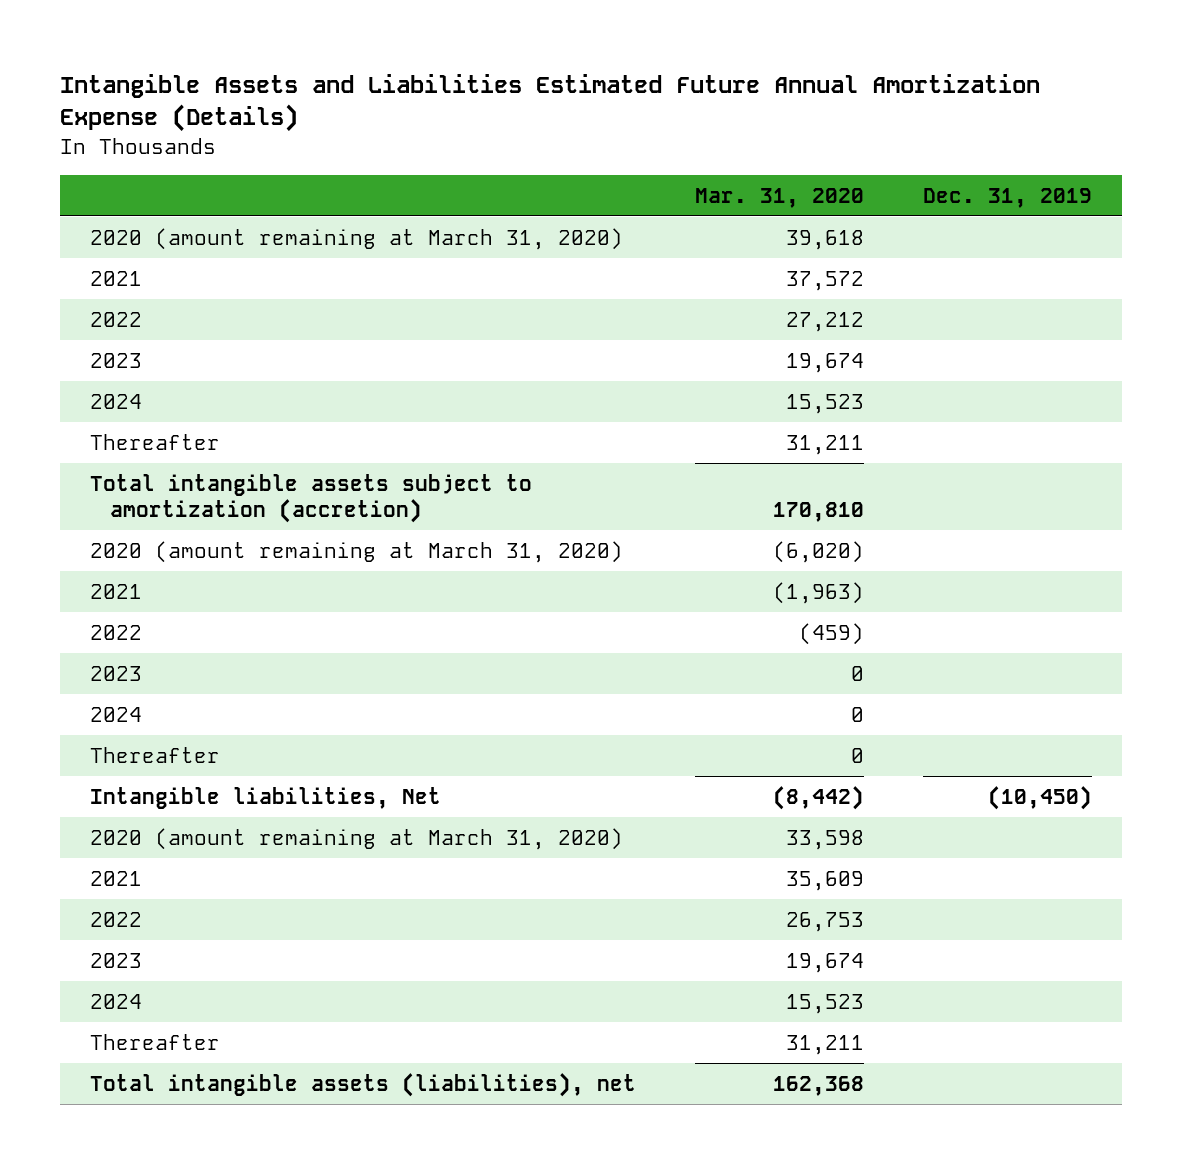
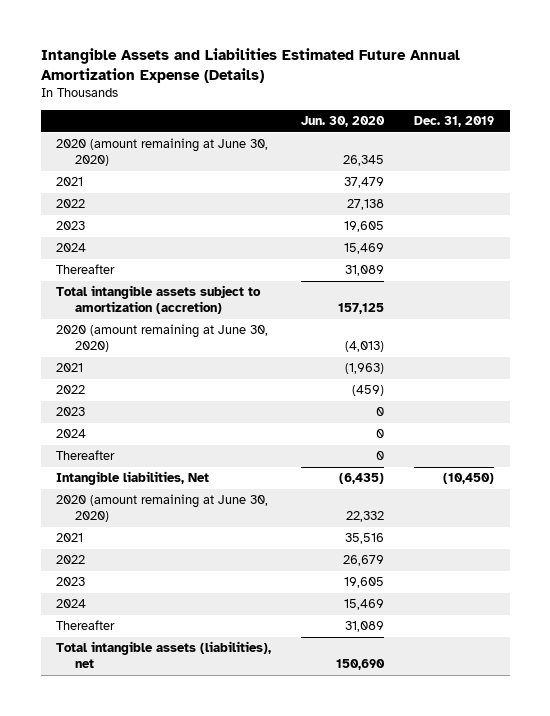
[694,187,864,208] Mar. 31, 2020 -> none
none -> [301,116,386,128] Jun. 30, 2020
[89,227,623,250] 2020 (amount remaining at March 31, 2020) -> [55,138,268,167] 2020 (amount remaining at June 30, 2020)
[89,540,623,563] 2020 (amount remaining at March 31, 2020) -> [55,324,268,353] 2020 (amount remaining at June 30, 2020)
[89,827,623,850] 2020 (amount remaining at March 31, 2020) -> [55,494,268,523] 2020 (amount remaining at June 30, 2020)

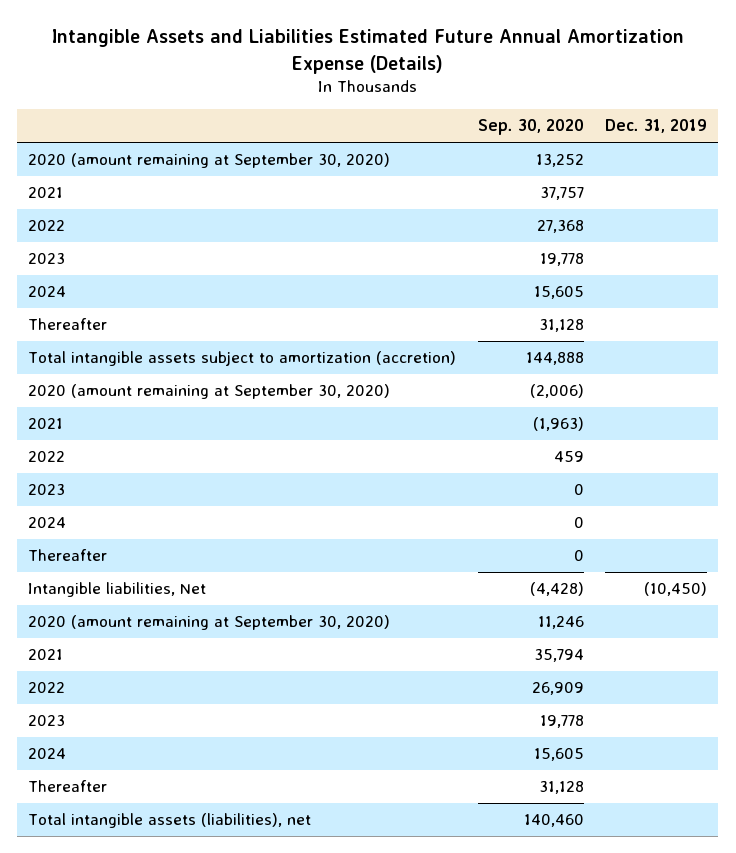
[301,116,386,128] Jun. 30, 2020 -> none
none -> [477,119,584,136] Sep. 30, 2020
[55,138,268,167] 2020 (amount remaining at June 30, 2020) -> [28,153,391,169] 2020 (amount remaining at September 30, 2020)
[55,324,268,353] 2020 (amount remaining at June 30, 2020) -> [28,384,391,400] 2020 (amount remaining at September 30, 2020)
[55,494,268,523] 2020 (amount remaining at June 30, 2020) -> [28,615,391,631] 2020 (amount remaining at September 30, 2020)

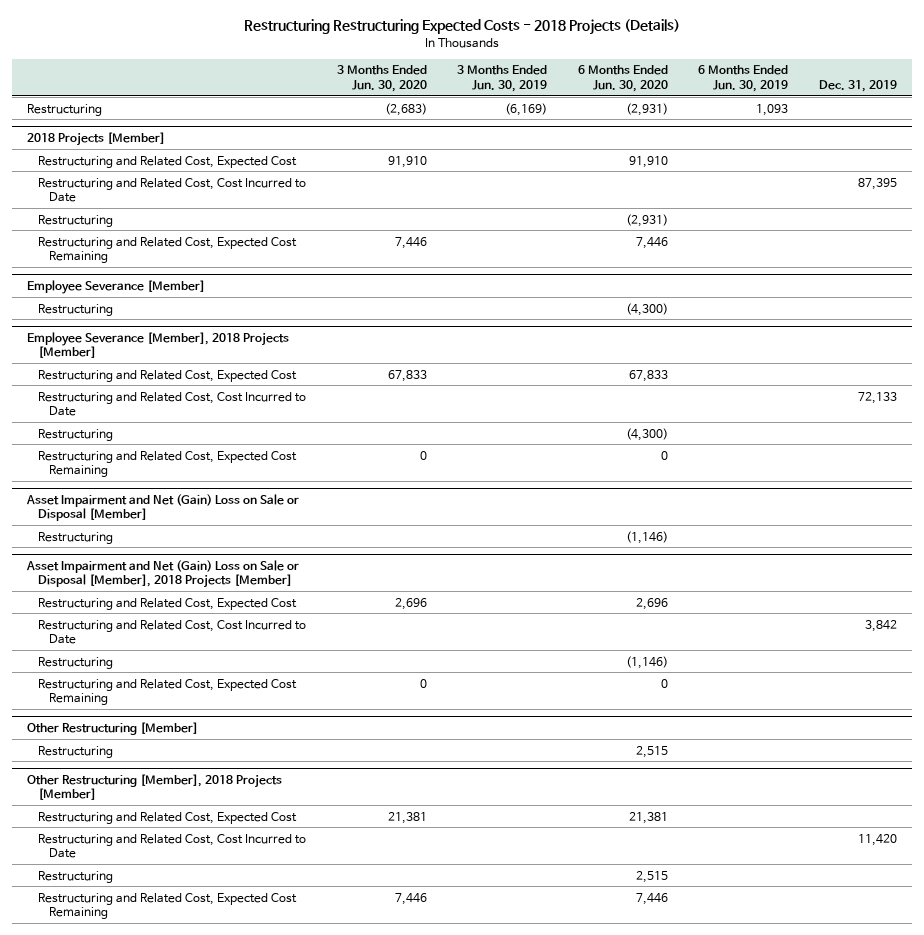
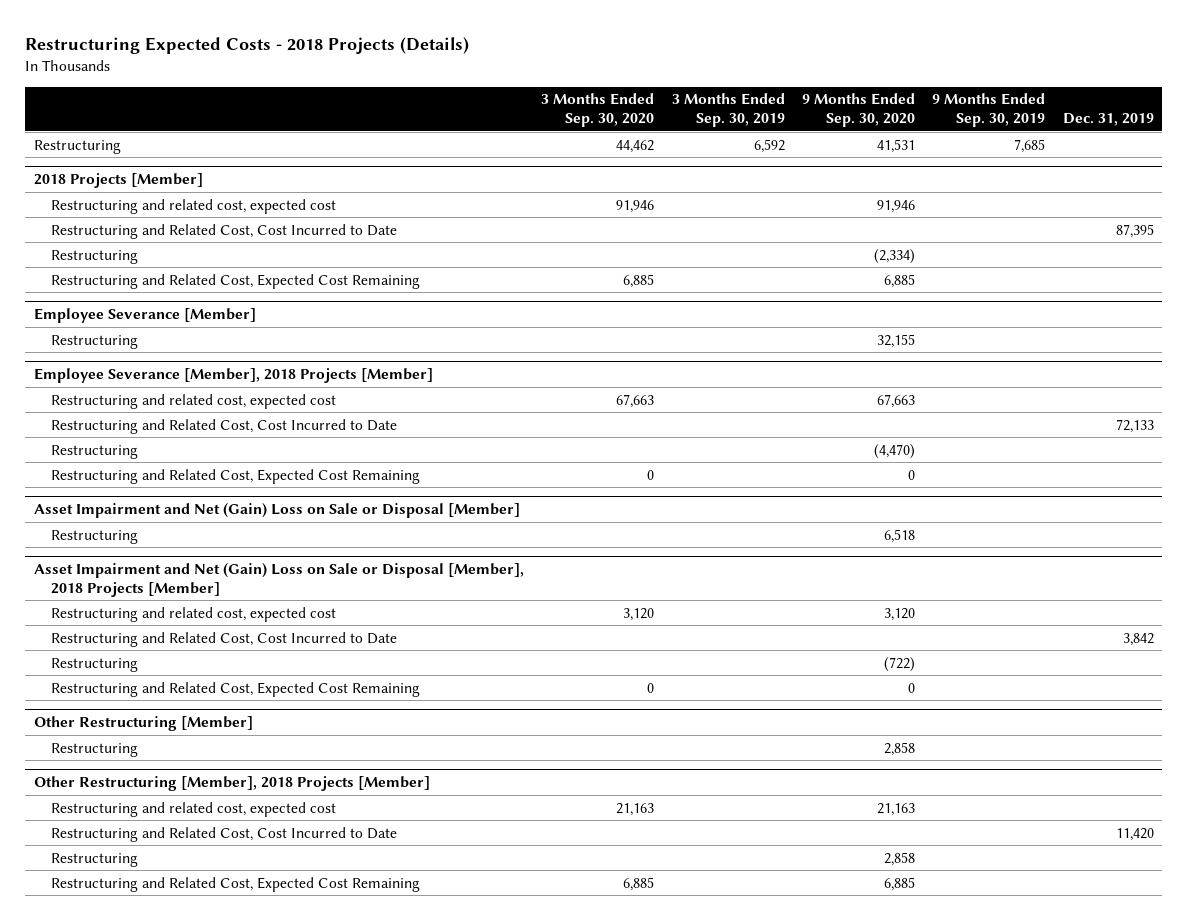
[243,19,680,36] Restructuring Restructuring Expected Costs - 2018 Projects (Details) -> [25,36,470,54] Restructuring Expected Costs - 2018 Projects (Details)
[336,65,427,92] 3 Months Ended Jun. 30, 2020 -> none
[457,65,548,92] 3 Months Ended Jun. 30, 2019 -> none
[577,65,668,92] 6 Months Ended Jun. 30, 2020 -> none
[698,65,789,92] 6 Months Ended Jun. 30, 2019 -> none
none -> [541,93,655,128] 3 Months Ended Sep. 30, 2020
none -> [671,93,785,128] 3 Months Ended Sep. 30, 2019
none -> [801,93,915,128] 9 Months Ended Sep. 30, 2020
none -> [932,93,1046,128] 9 Months Ended Sep. 30, 2019
[38,155,298,168] Restructuring and Related Cost, Expected Cost -> [50,198,336,214] Restructuring and related cost, expected cost
[38,369,298,382] Restructuring and Related Cost, Expected Cost -> [50,393,336,409] Restructuring and related cost, expected cost
[38,597,298,610] Restructuring and Related Cost, Expected Cost -> [50,606,336,622] Restructuring and related cost, expected cost
[38,811,298,824] Restructuring and Related Cost, Expected Cost -> [50,801,336,817] Restructuring and related cost, expected cost

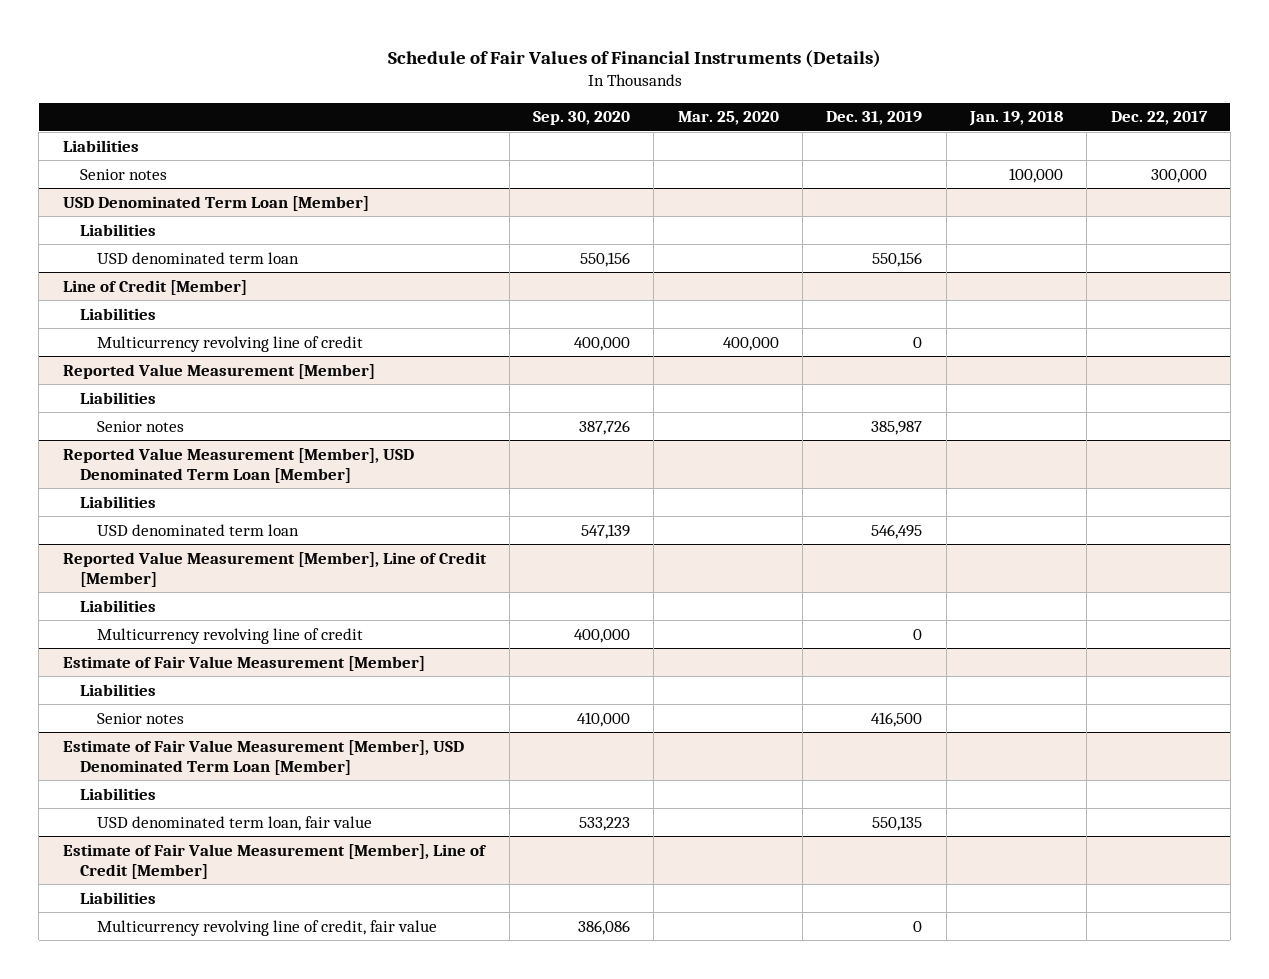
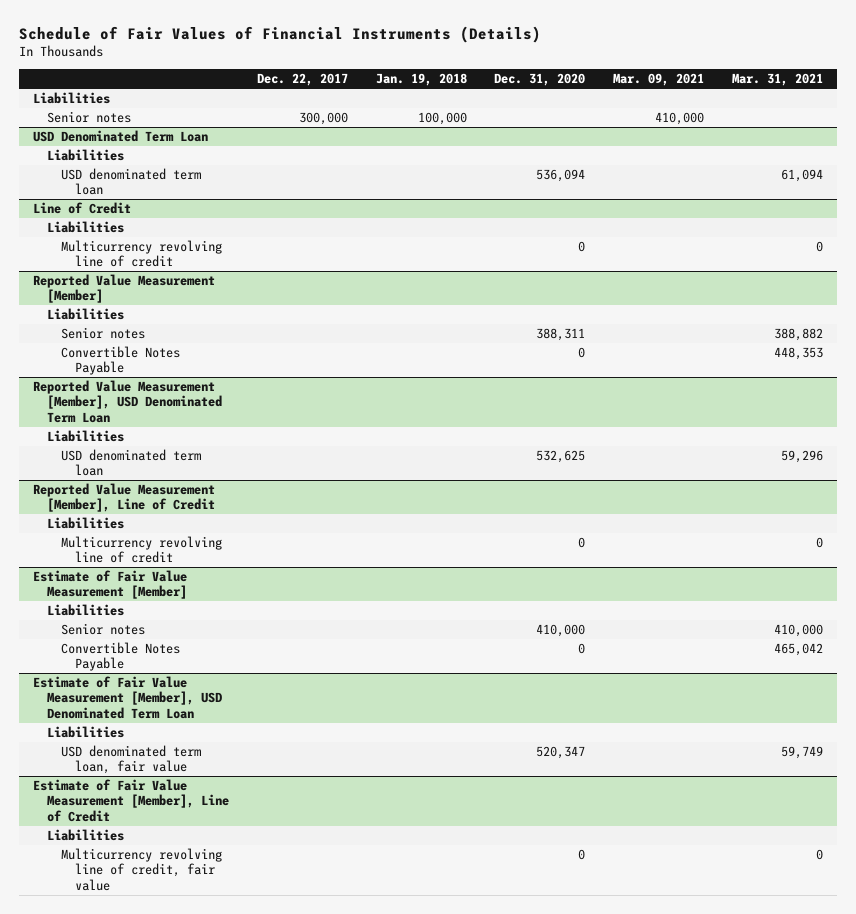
[533,111,631,126] Sep. 30, 2020 -> none
[677,111,779,126] Mar. 25, 2020 -> none
[826,111,923,126] Dec. 31, 2019 -> none
none -> [494,73,586,87] Dec. 31, 2020
none -> [613,73,705,87] Mar. 09, 2021
none -> [732,73,824,87] Mar. 31, 2021
[62,195,369,211] USD Denominated Term Loan [Member] -> [32,129,208,142] USD Denominated Term Loan
[62,279,247,295] Line of Credit [Member] -> [32,201,131,214] Line of Credit
none -> [61,345,181,376] Convertible Notes Payable
[62,447,414,483] Reported Value Measurement [Member], USD Denominated Term Loan [Member] -> [32,379,222,423] Reported Value Measurement [Member], USD Denominated Term Loan
[62,551,487,587] Reported Value Measurement [Member], Line of Credit [Member] -> [32,482,215,513] Reported Value Measurement [Member], Line of Credit
none -> [61,641,181,672] Convertible Notes Payable
[62,739,464,775] Estimate of Fair Value Measurement [Member], USD Denominated Term Loan [Member] -> [32,675,222,719] Estimate of Fair Value Measurement [Member], USD Denominated Term Loan
[62,843,487,879] Estimate of Fair Value Measurement [Member], Line of Credit [Member] -> [32,778,229,822] Estimate of Fair Value Measurement [Member], Line of Credit

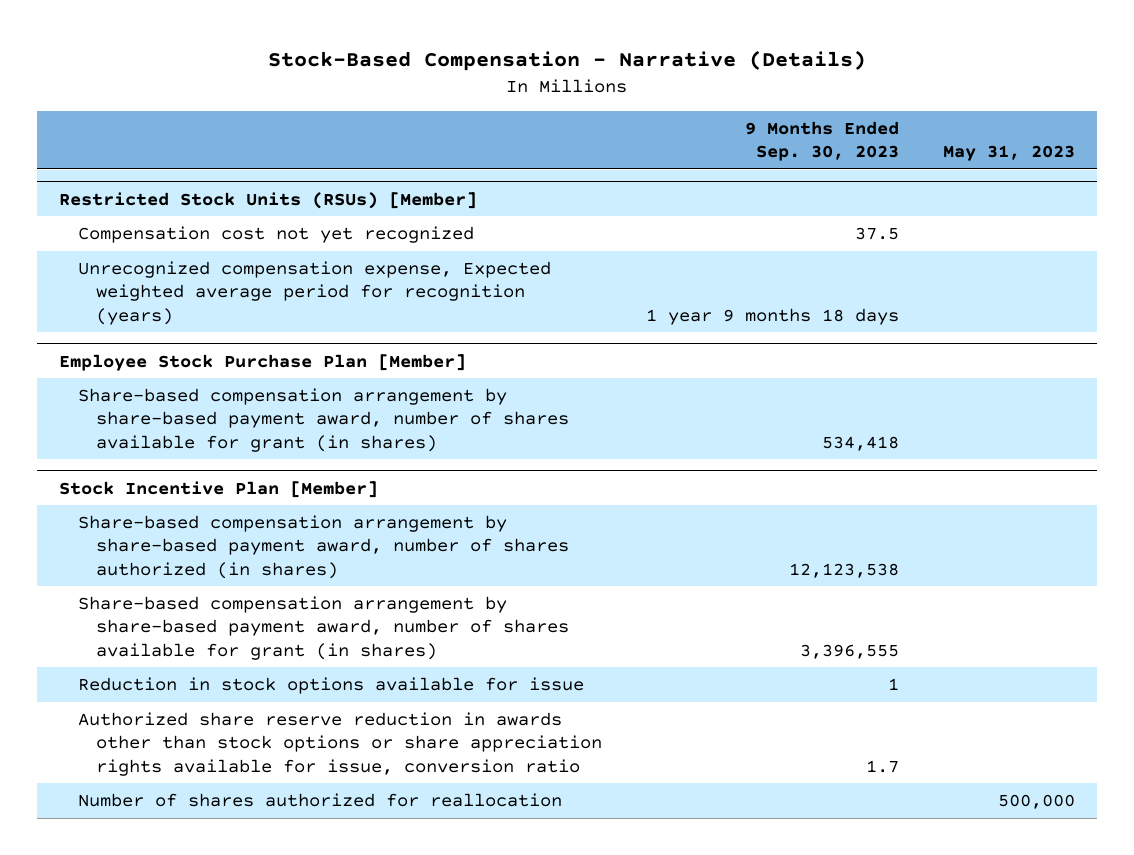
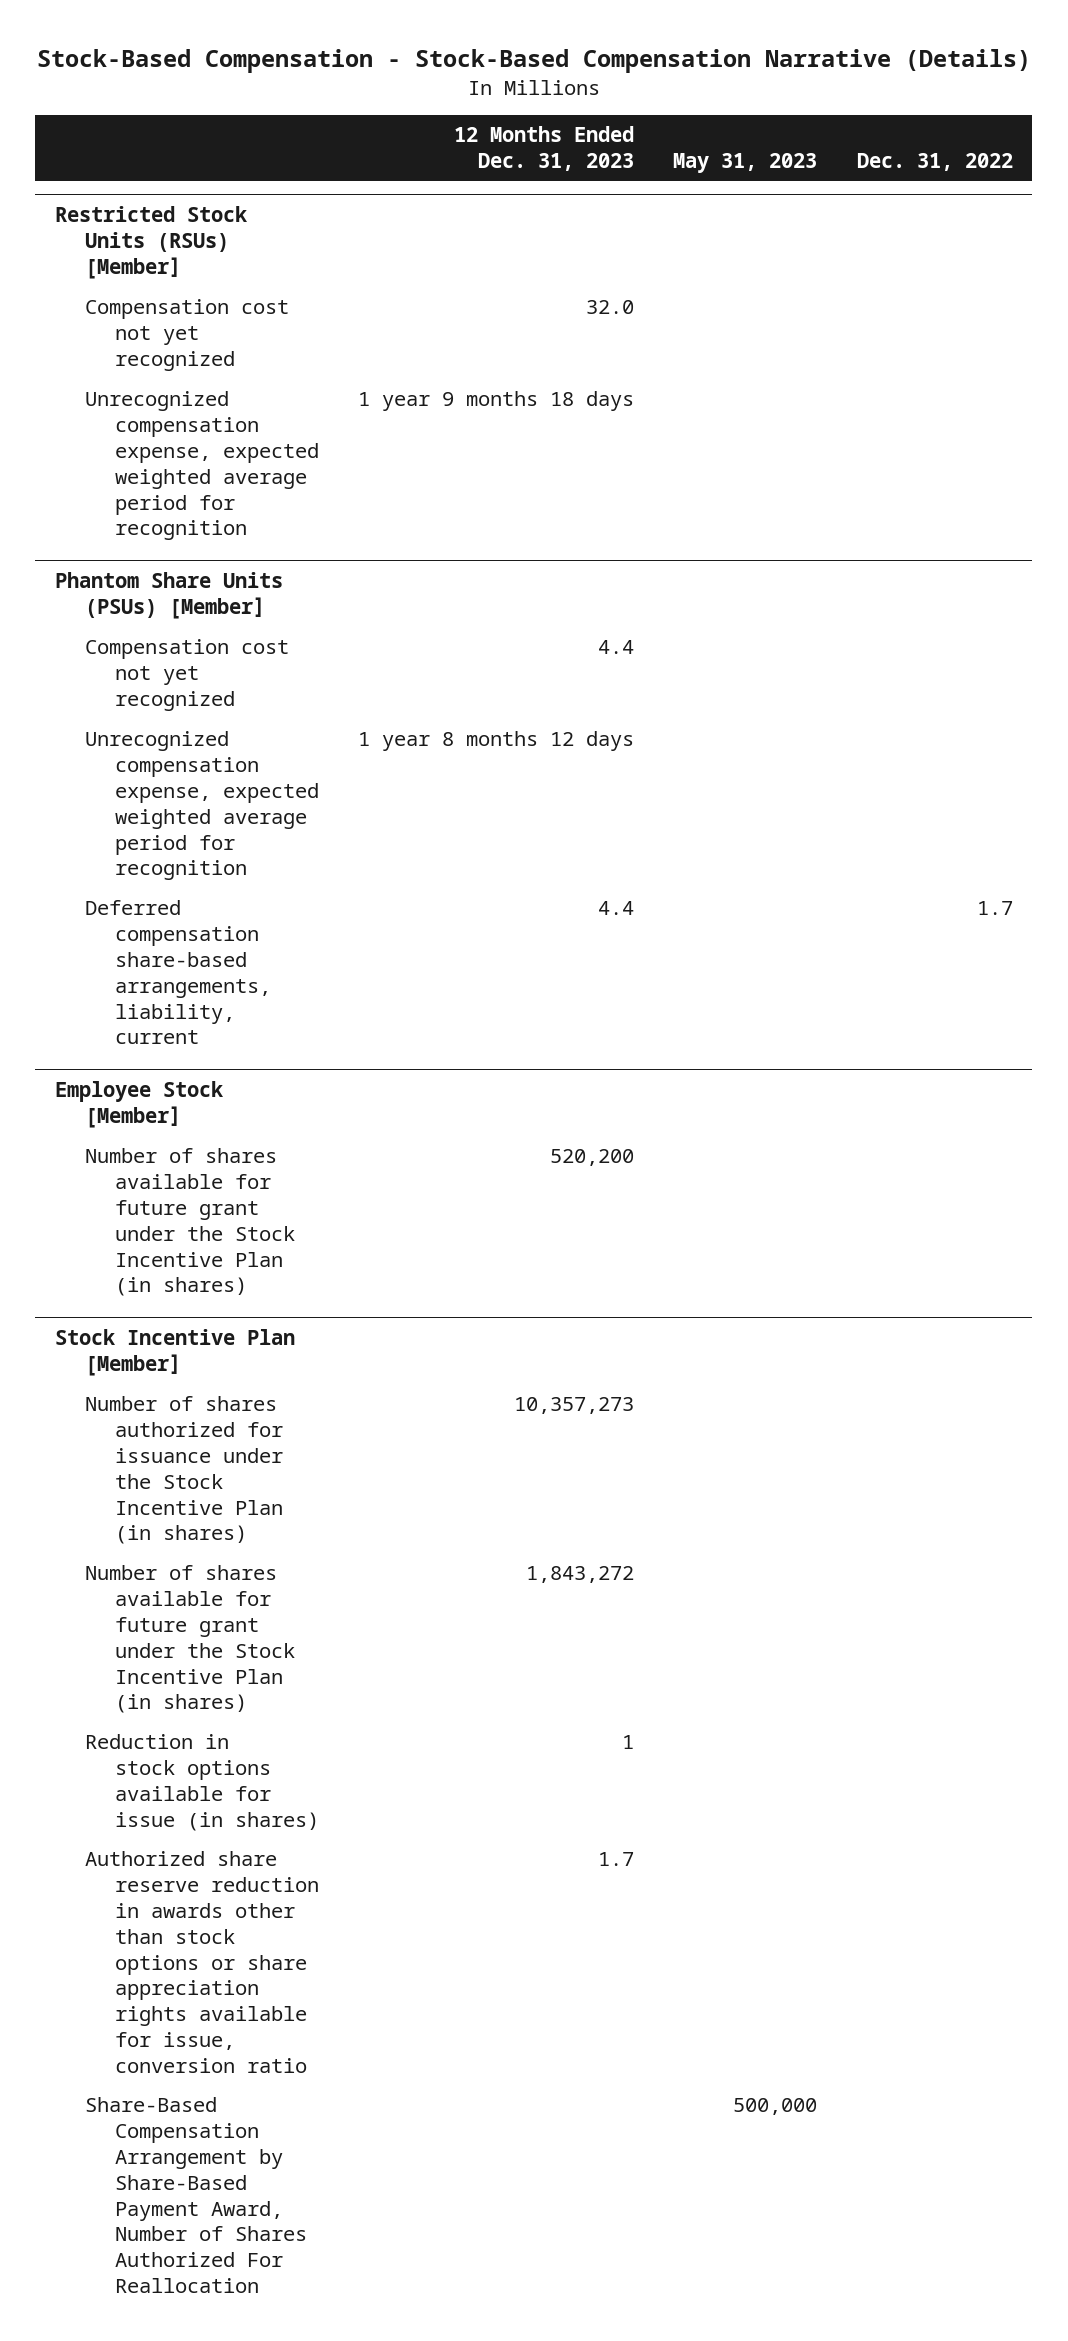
[268,50,867,72] Stock-Based Compensation - Narrative (Details) -> [36,49,1031,74] Stock-Based Compensation - Stock-Based Compensation Narrative (Details)
[745,120,900,162] 9 Months Ended Sep. 30, 2023 -> none
none -> [453,126,634,172] 12 Months Ended Dec. 31, 2023
none -> [856,153,1013,172] Dec. 31, 2022
[77,260,551,325] Unrecognized compensation expense, Expected weighted average period for recognition (years) -> [84,391,319,541] Unrecognized compensation expense, expected weighted average period for recognition
none -> [55,572,284,620] Phantom Share Units (PSUs) [Member]
none -> [84,639,289,711] Compensation cost not yet recognized
none -> [84,731,319,881] Unrecognized compensation expense, expected weighted average period for recognition
none -> [84,900,271,1045] Deferred compensation share-based arrangements, liability, current
[58,353,466,371] Employee Stock Purchase Plan [Member] -> [55,1081,224,1129] Employee Stock [Member]
[77,387,570,452] Share-based compensation arrangement by share-based payment award, number of shares available for grant (in shares) -> [84,1148,295,1297] Number of shares available for future grant under the Stock Incentive Plan (in shares)
[77,514,570,579] Share-based compensation arrangement by share-based payment award, number of shares authorized (in shares) -> [84,1396,283,1545] Number of shares authorized for issuance under the Stock Incentive Plan (in shares)
[77,595,570,660] Share-based compensation arrangement by share-based payment award, number of shares available for grant (in shares) -> [84,1565,295,1714] Number of shares available for future grant under the Stock Incentive Plan (in shares)
[77,676,584,694] Reduction in stock options available for issue -> [84,1734,319,1831] Reduction in stock options available for issue (in shares)
[77,792,562,807] Number of shares authorized for reallocation -> [84,2097,307,2293] Share-Based Compensation Arrangement by Share-Based Payment Award, Number of Shares Authorized For Reallocation

